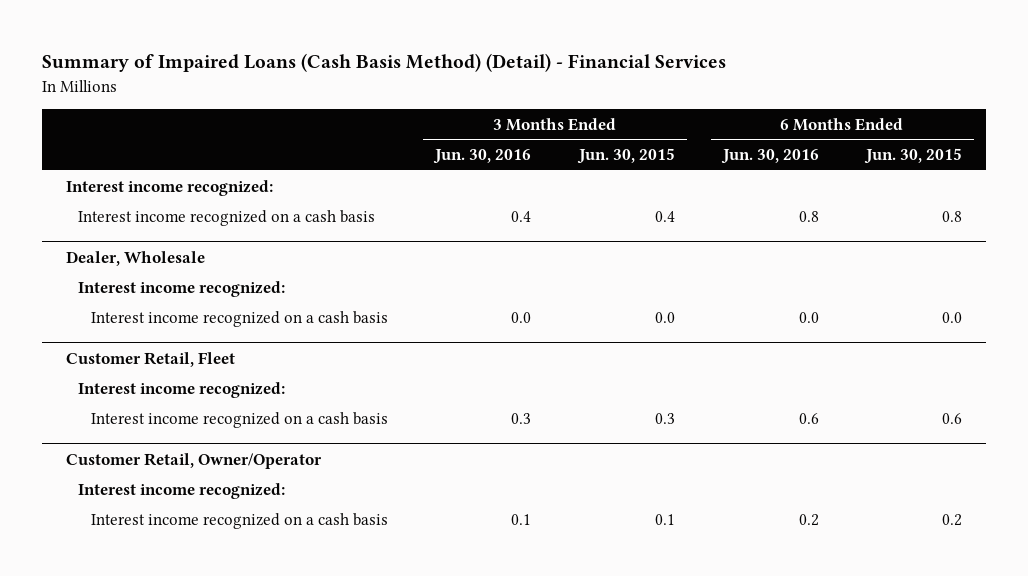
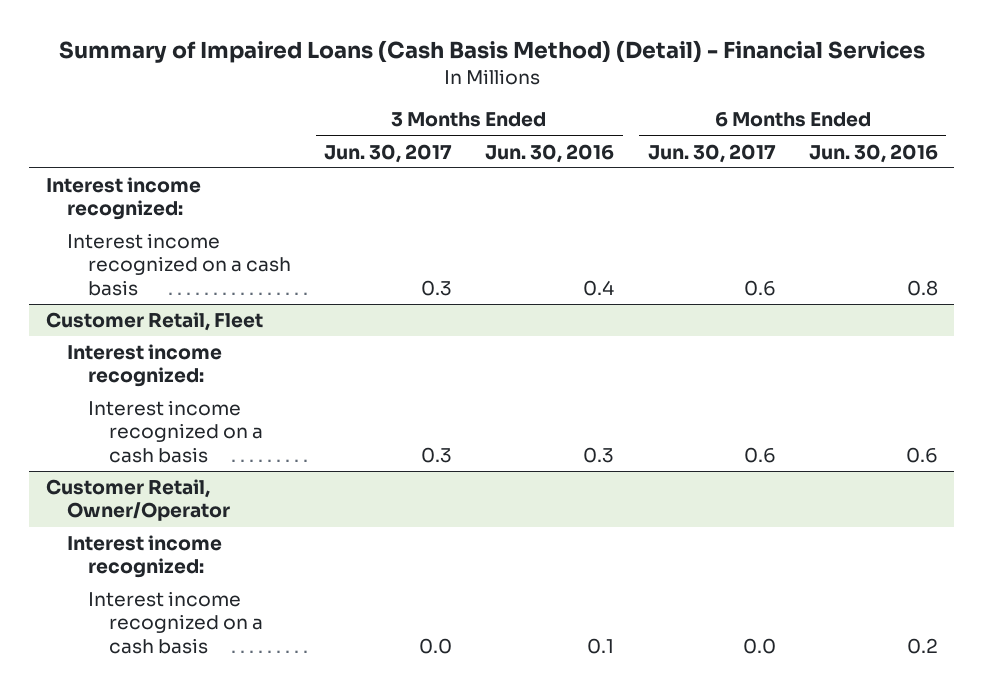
[576,148,675,165] Jun. 30, 2015 -> none
[864,148,963,165] Jun. 30, 2015 -> none
none -> [324,143,453,163] Jun. 30, 2017
none -> [647,143,776,163] Jun. 30, 2017
[65,250,205,266] Dealer, Wholesale -> none
[78,280,286,297] Interest income recognized: -> none
[90,310,388,327] Interest income recognized on a cash basis -> none

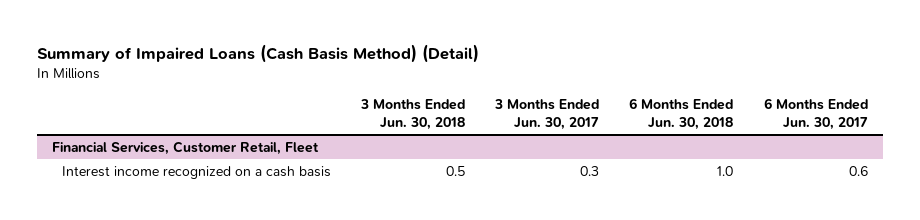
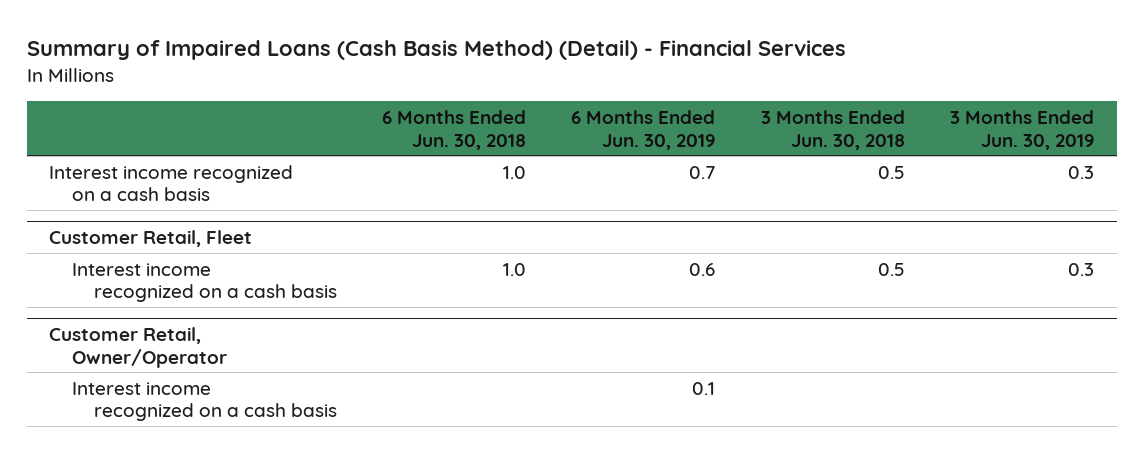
[36,43,479,63] Summary of Impaired Loans (Cash Basis Method) (Detail) -> [26,40,846,61] Summary of Impaired Loans (Cash Basis Method) (Detail) - Financial Services
[494,98,600,131] 3 Months Ended Jun. 30, 2017 -> none
[763,97,868,131] 6 Months Ended Jun. 30, 2017 -> none
none -> [571,109,716,150] 6 Months Ended Jun. 30, 2019
none -> [950,109,1095,150] 3 Months Ended Jun. 30, 2019
[51,140,319,155] Financial Services, Customer Retail, Fleet -> none
none -> [49,229,253,247] Customer Retail, Fleet
none -> [71,262,337,303] Interest income recognized on a cash basis
none -> [49,326,227,368] Customer Retail, Owner/Operator
none -> [71,381,337,422] Interest income recognized on a cash basis

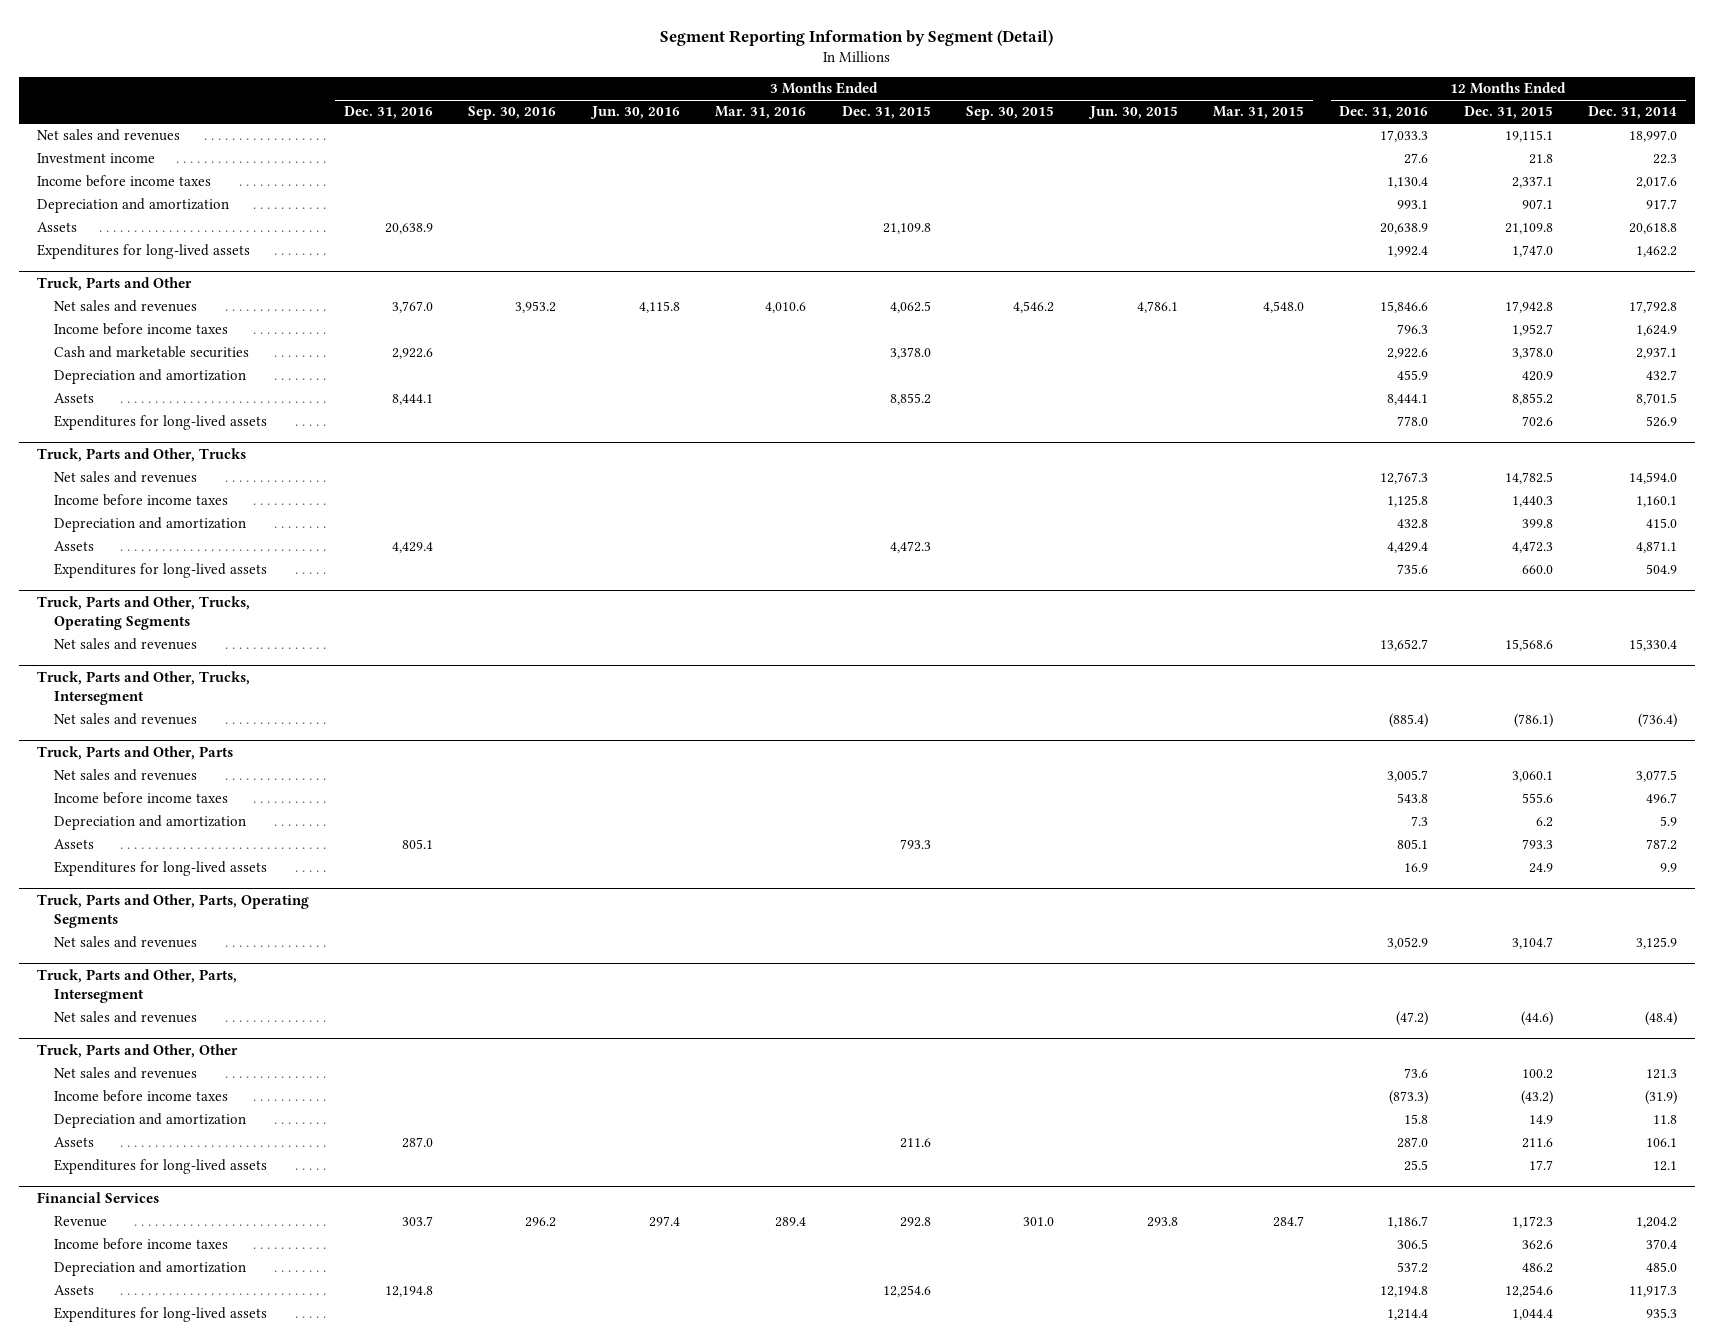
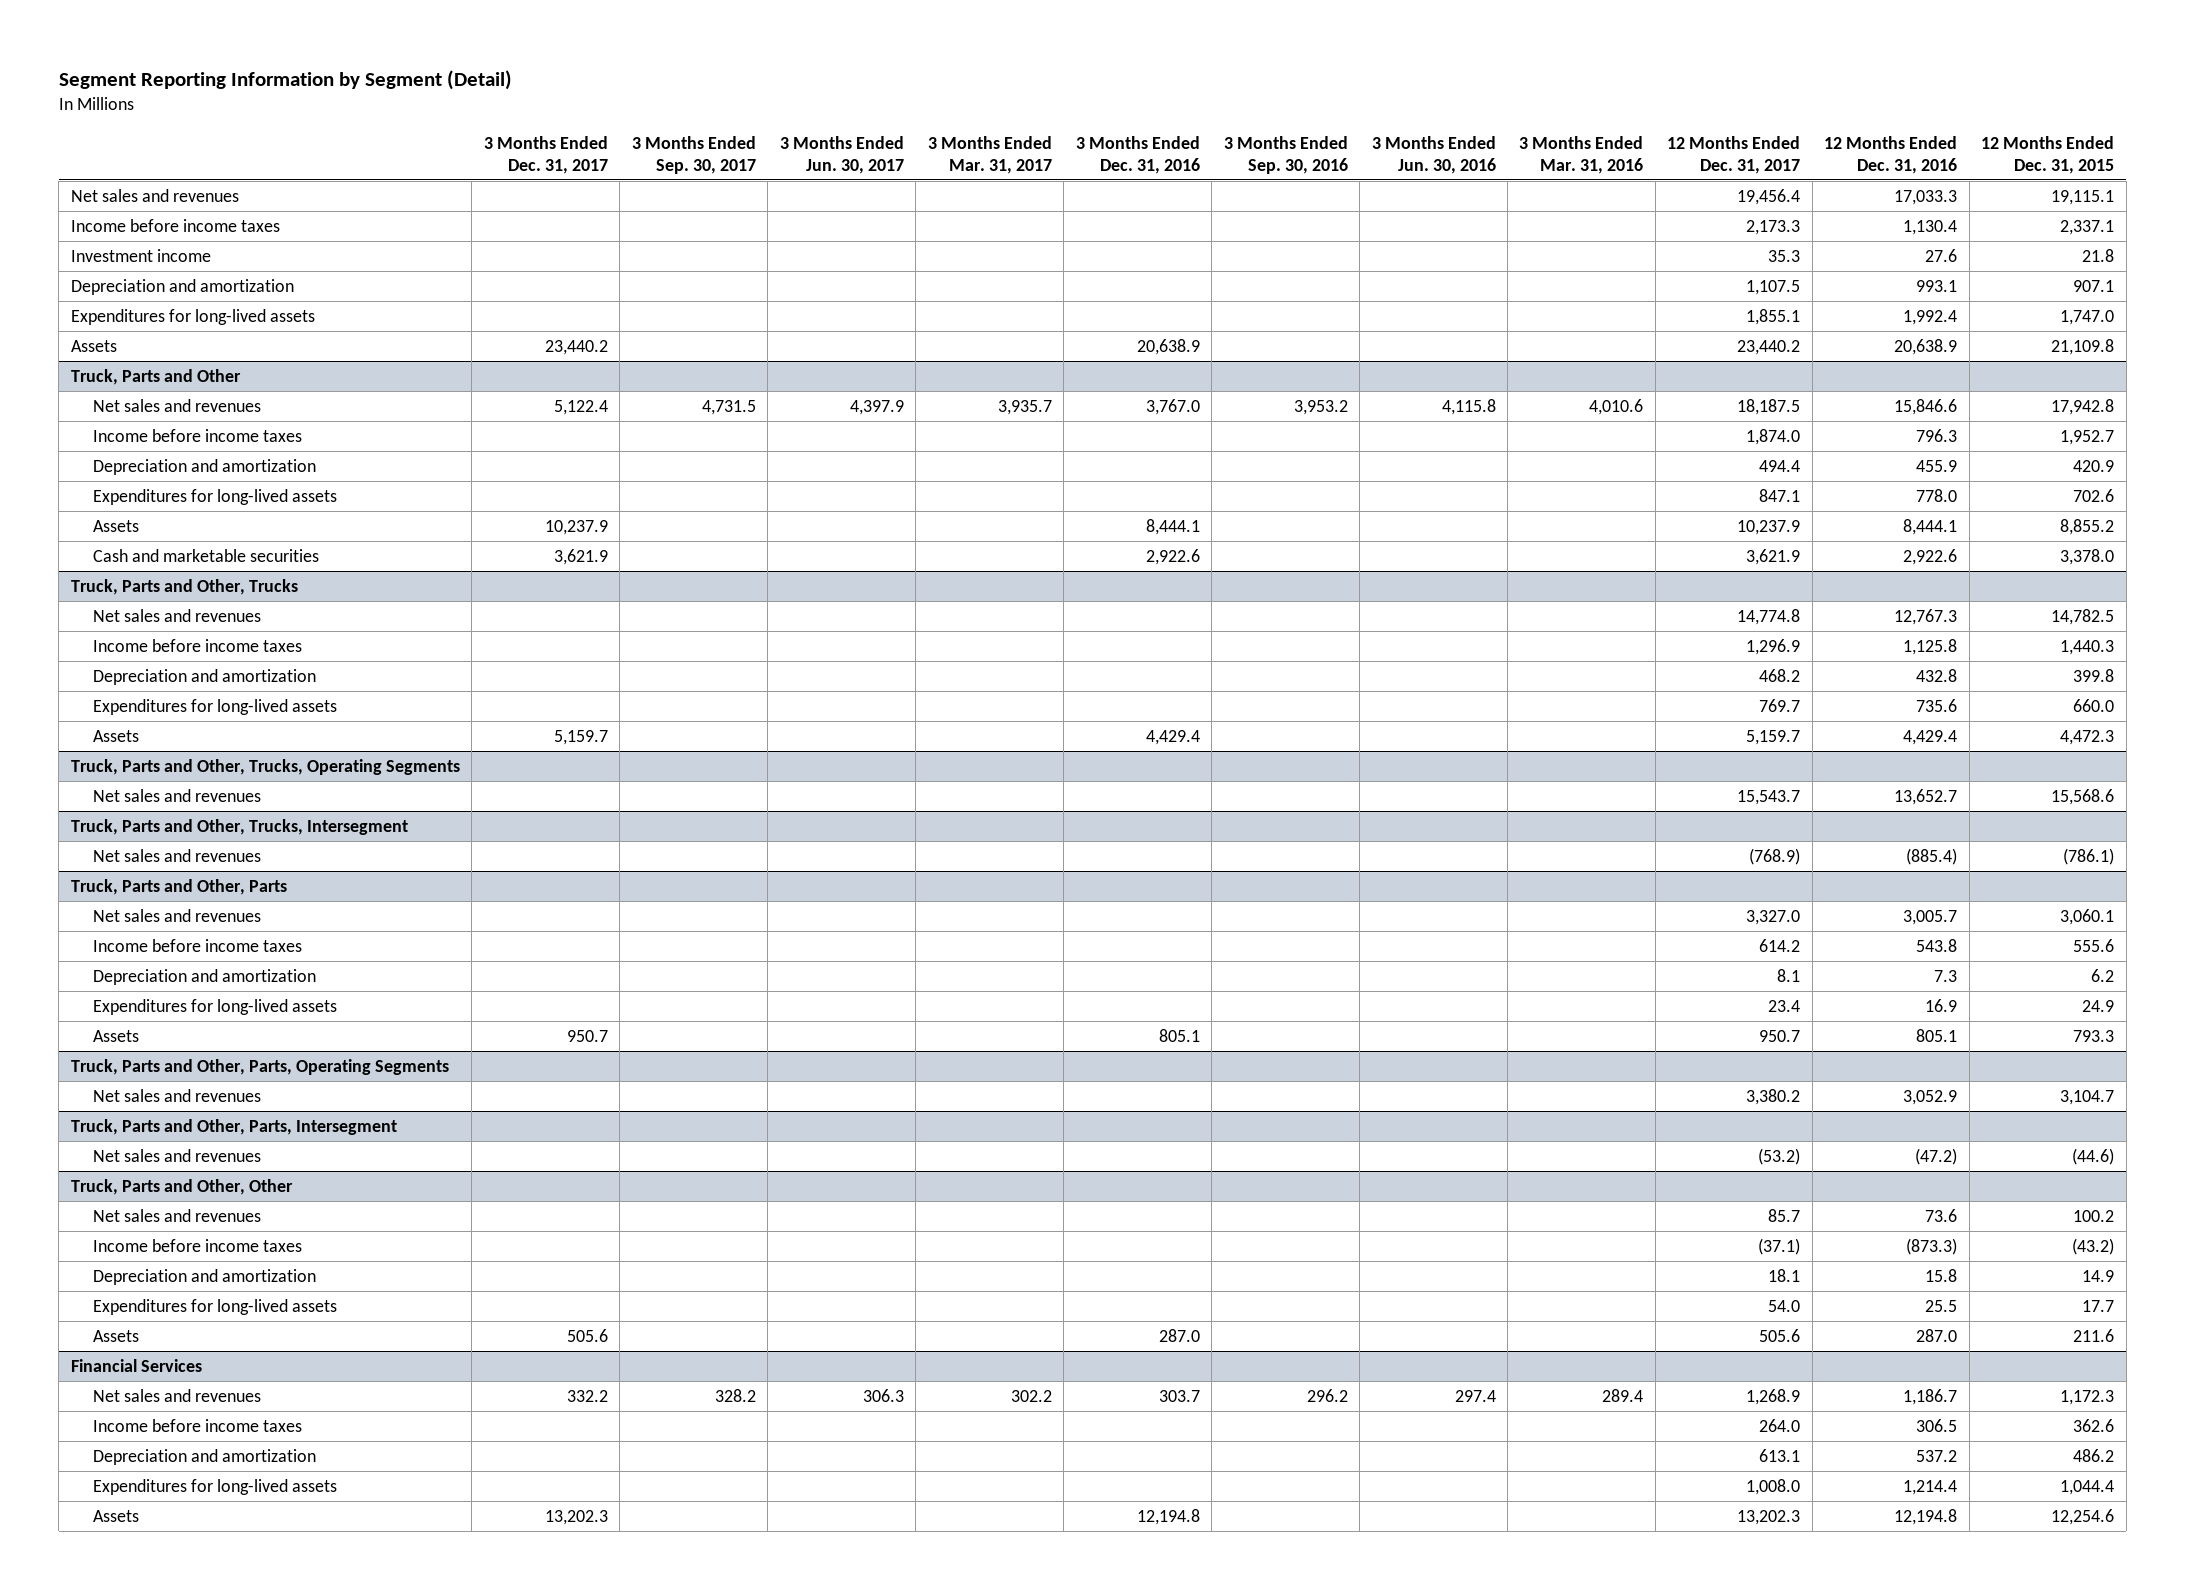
[841,106,931,120] Dec. 31, 2015 -> none
[966,106,1055,121] Sep. 30, 2015 -> none
[1087,106,1178,120] Jun. 30, 2015 -> none
[1212,106,1304,120] Mar. 31, 2015 -> none
[1588,106,1678,120] Dec. 31, 2014 -> none
none -> [483,135,608,174] 3 Months Ended Dec. 31, 2017
none -> [631,135,756,174] 3 Months Ended Sep. 30, 2017
none -> [779,135,904,174] 3 Months Ended Jun. 30, 2017
none -> [927,135,1052,174] 3 Months Ended Mar. 31, 2017
none -> [1667,135,1801,174] 12 Months Ended Dec. 31, 2017
[36,153,155,164] Investment income -> [70,248,211,262] Investment income
[36,222,77,233] Assets -> [70,339,117,352] Assets
[54,393,95,404] Assets -> [92,519,139,532] Assets
[54,346,250,359] Cash and marketable securities -> [92,548,319,562] Cash and marketable securities
[54,541,95,552] Assets -> [92,729,139,742] Assets
[54,839,95,850] Assets -> [92,1029,139,1042] Assets
[54,1137,95,1148] Assets -> [92,1329,139,1342] Assets
[54,1216,108,1228] Revenue -> [92,1388,261,1402] Net sales and revenues
[54,1285,95,1296] Assets -> [92,1509,139,1522] Assets

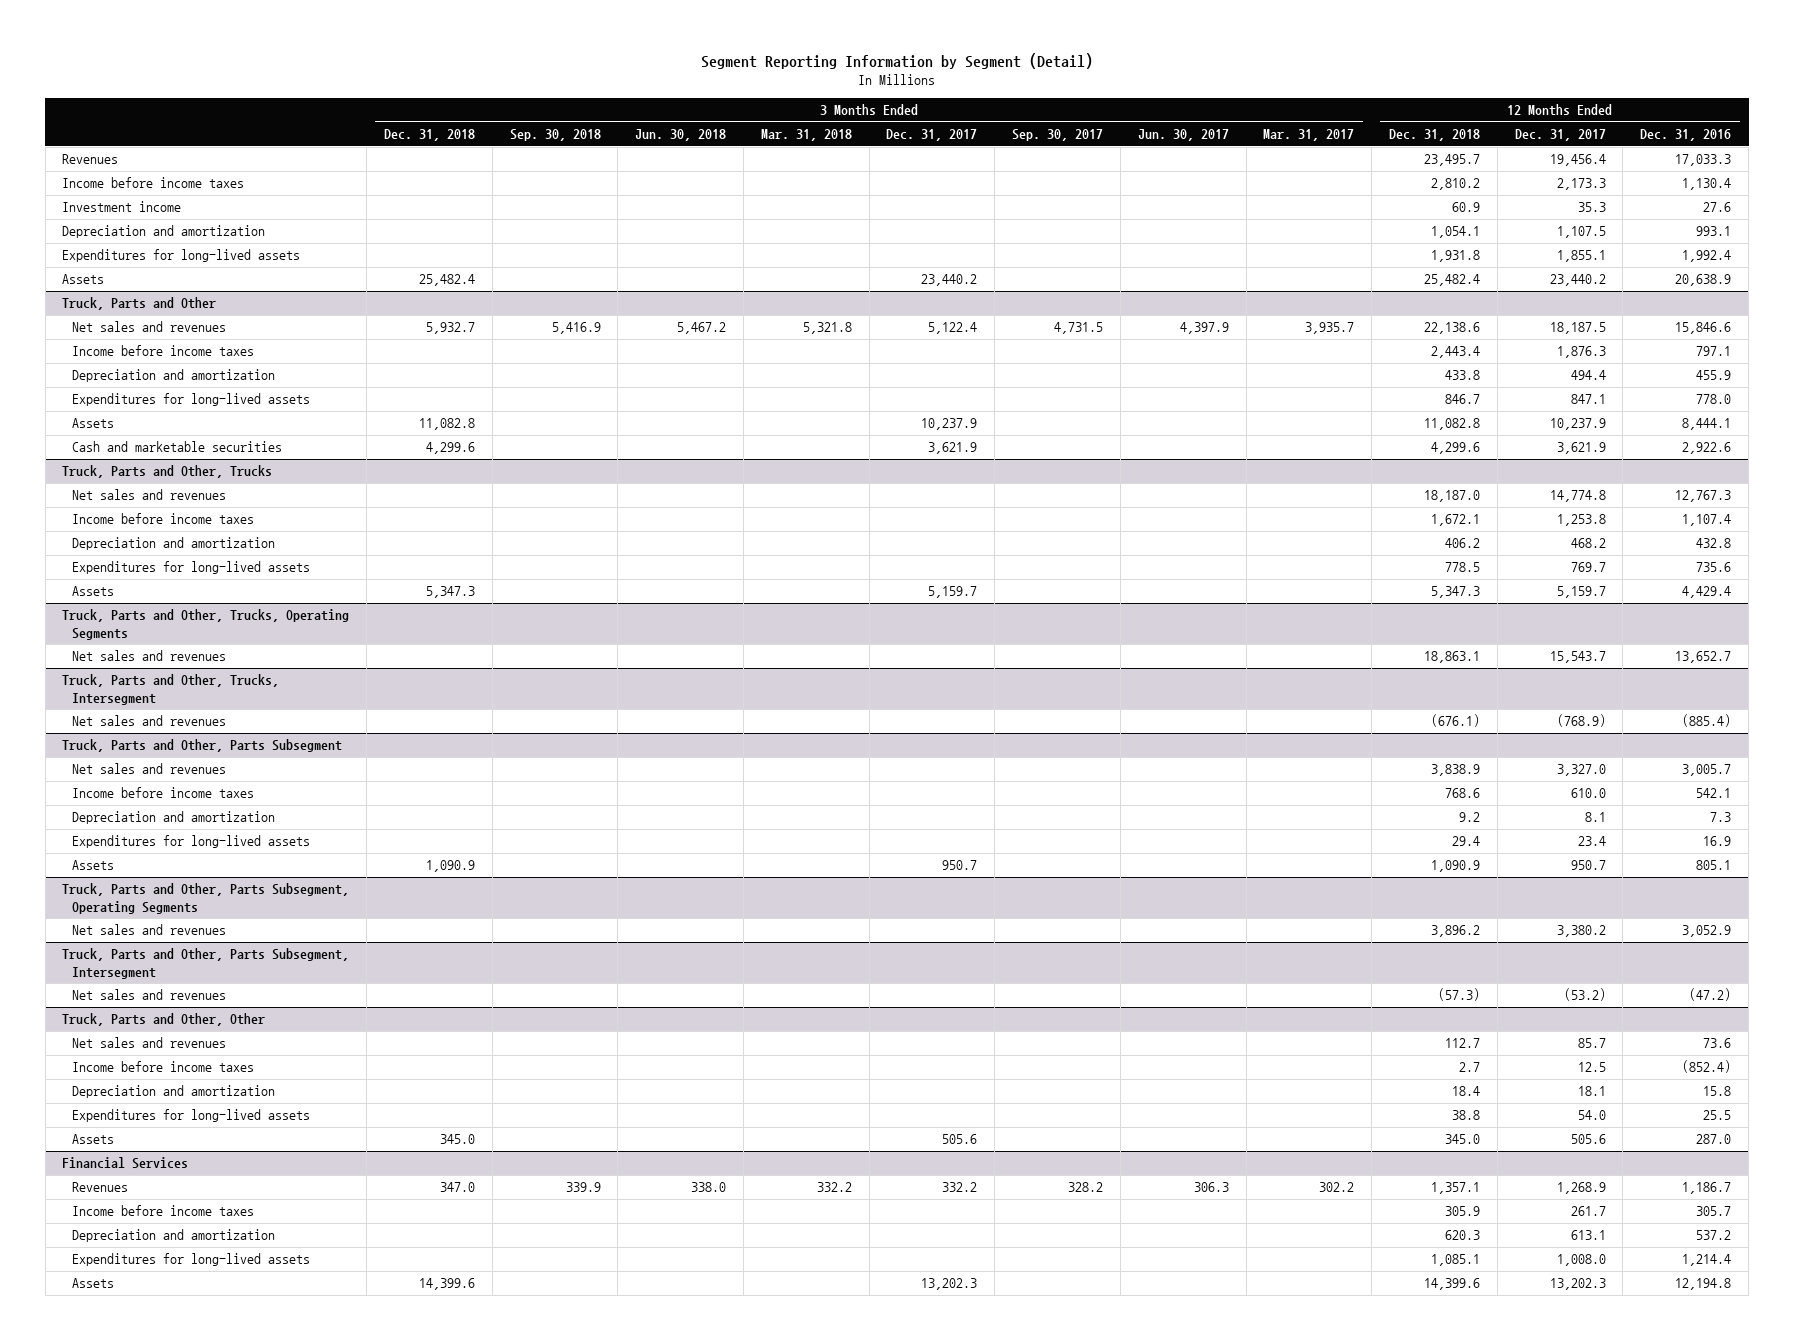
[1075,135,1200,174] 3 Months Ended Dec. 31, 2016 -> none
[1223,135,1348,174] 3 Months Ended Sep. 30, 2016 -> none
[1371,135,1496,174] 3 Months Ended Jun. 30, 2016 -> none
[1519,135,1644,174] 3 Months Ended Mar. 31, 2016 -> none
[1981,135,2115,174] 12 Months Ended Dec. 31, 2015 -> none
none -> [383,129,475,142] Dec. 31, 2018
none -> [509,129,601,142] Sep. 30, 2018
none -> [635,129,727,142] Jun. 30, 2018
none -> [760,129,852,142] Mar. 31, 2018
none -> [1388,129,1480,142] Dec. 31, 2018
[70,188,239,202] Net sales and revenues -> [62,154,119,165] Revenues
[1746,428,1801,445] 1,874.0 -> [1556,346,1606,359] 1,876.3
[1916,428,1958,442] 796.3 -> [1696,346,1732,357] 797.1
[1746,638,1801,655] 1,296.9 -> [1556,514,1606,527] 1,253.8
[1903,638,1958,655] 1,125.8 -> [1682,514,1732,527] 1,107.4
[70,878,287,895] Truck, Parts and Other, Parts -> [62,739,343,753] Truck, Parts and Other, Parts Subsegment
[1759,938,1801,952] 614.2 -> [1570,788,1606,799] 610.0
[1916,938,1958,952] 543.8 -> [1696,788,1732,799] 542.1
[70,1058,449,1075] Truck, Parts and Other, Parts, Operating Segments -> [62,883,350,914] Truck, Parts and Other, Parts Subsegment, Operating Segments
[70,1118,397,1135] Truck, Parts and Other, Parts, Intersegment -> [62,948,350,979] Truck, Parts and Other, Parts Subsegment, Intersegment
[1758,1237,1801,1255] (37.1) -> [1577,1062,1606,1073] 12.5
[1906,1237,1958,1255] (873.3) -> [1682,1060,1732,1074] (852.4)
[92,1388,261,1402] Net sales and revenues -> [72,1182,129,1193] Revenues
[1759,1418,1801,1432] 264.0 -> [1570,1206,1606,1217] 261.7
[1916,1418,1958,1432] 306.5 -> [1696,1206,1732,1217] 305.7

